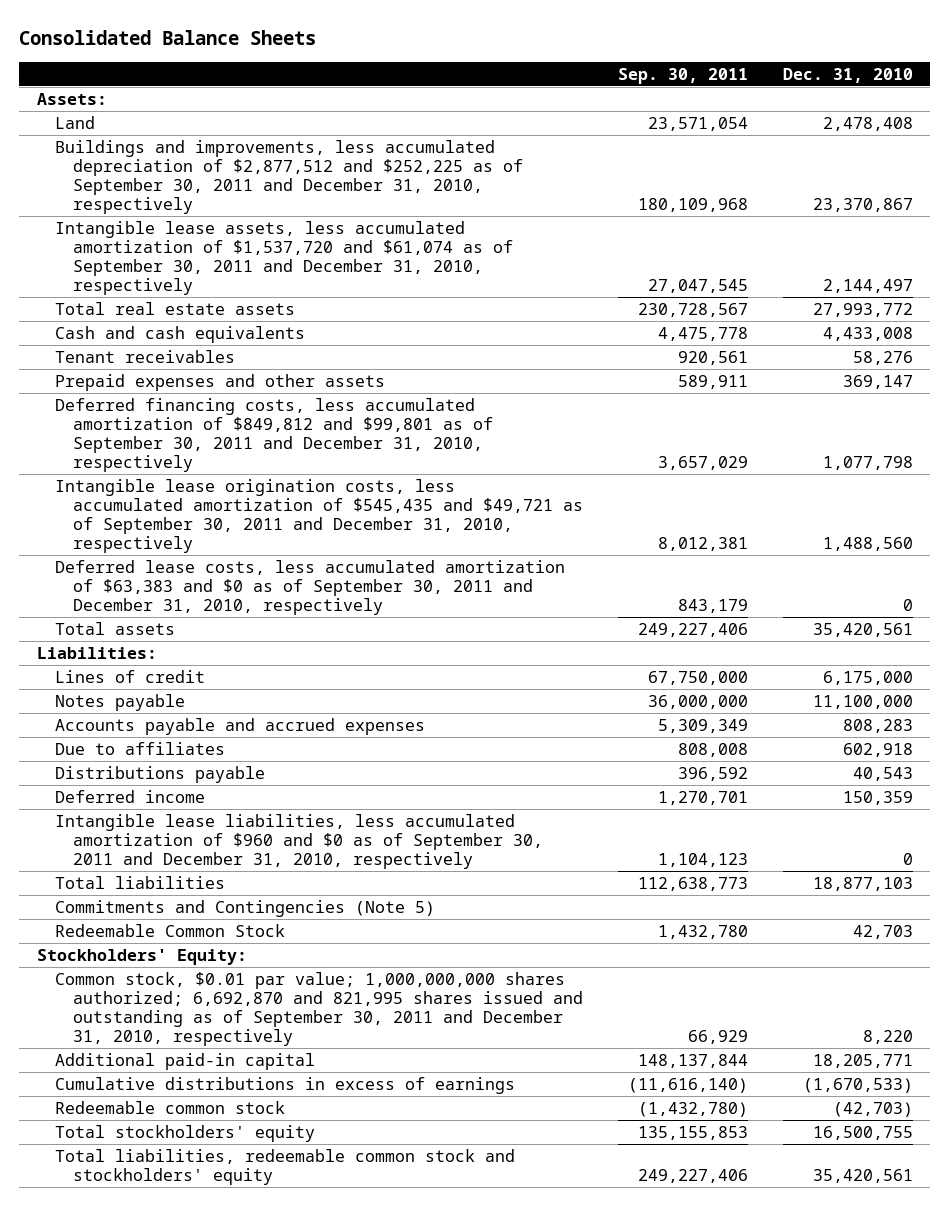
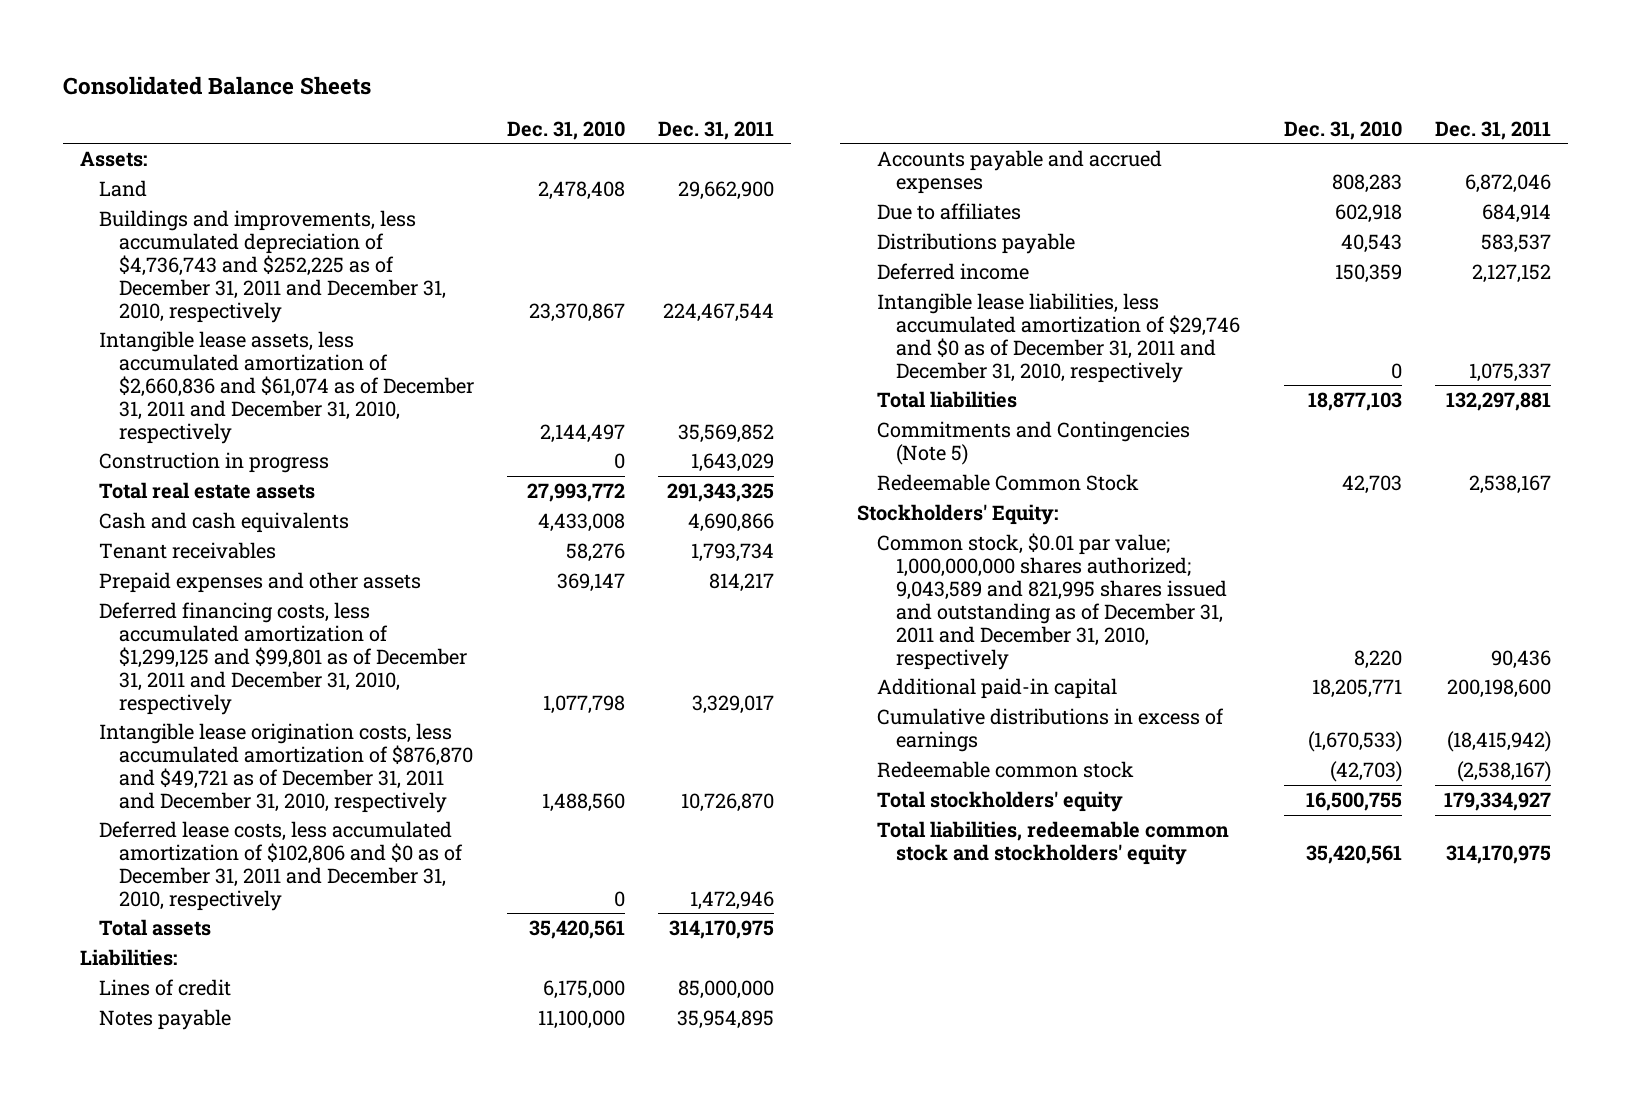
[617,67,748,84] Sep. 30, 2011 -> none
none -> [658,120,775,140] Dec. 31, 2011
[54,140,524,215] Buildings and improvements, less accumulated depreciation of $2,877,512 and $252,225 as of September 30, 2011 and December 31, 2010, respectively -> [99,209,447,323] Buildings and improvements, less accumulated depreciation of $4,736,743 and $252,225 as of December 31, 2011 and December 31, 2010, respectively
[54,221,514,296] Intangible lease assets, less accumulated amortization of $1,537,720 and $61,074 as of September 30, 2011 and December 31, 2010, respectively -> [99,330,475,444] Intangible lease assets, less accumulated amortization of $2,660,836 and $61,074 as of December 31, 2011 and December 31, 2010, respectively
none -> [99,451,330,473] Construction in progress
[54,398,494,473] Deferred financing costs, less accumulated amortization of $849,812 and $99,801 as of September 30, 2011 and December 31, 2010, respectively -> [99,601,468,715] Deferred financing costs, less accumulated amortization of $1,299,125 and $99,801 as of December 31, 2011 and December 31, 2010, respectively
[54,479,584,554] Intangible lease origination costs, less accumulated amortization of $545,435 and $49,721 as of September 30, 2011 and December 31, 2010, respectively -> [99,722,474,813] Intangible lease origination costs, less accumulated amortization of $876,870 and $49,721 as of December 31, 2011 and December 31, 2010, respectively
[54,560,565,616] Deferred lease costs, less accumulated amortization of $63,383 and $0 as of September 30, 2011 and December 31, 2010, respectively -> [99,820,464,911] Deferred lease costs, less accumulated amortization of $102,806 and $0 as of December 31, 2011 and December 31, 2010, respectively
[54,814,544,870] Intangible lease liabilities, less accumulated amortization of $960 and $0 as of September 30, 2011 and December 31, 2010, respectively -> [876,292,1241,383] Intangible lease liabilities, less accumulated amortization of $29,746 and $0 as of December 31, 2011 and December 31, 2010, respectively
[54,972,584,1047] Common stock, $0.01 par value; 1,000,000,000 shares authorized; 6,692,870 and 821,995 shares issued and outstanding as of September 30, 2011 and December 31, 2010, respectively -> [876,532,1228,670] Common stock, $0.01 par value; 1,000,000,000 shares authorized; 9,043,589 and 821,995 shares issued and outstanding as of December 31, 2011 and December 31, 2010, respectively

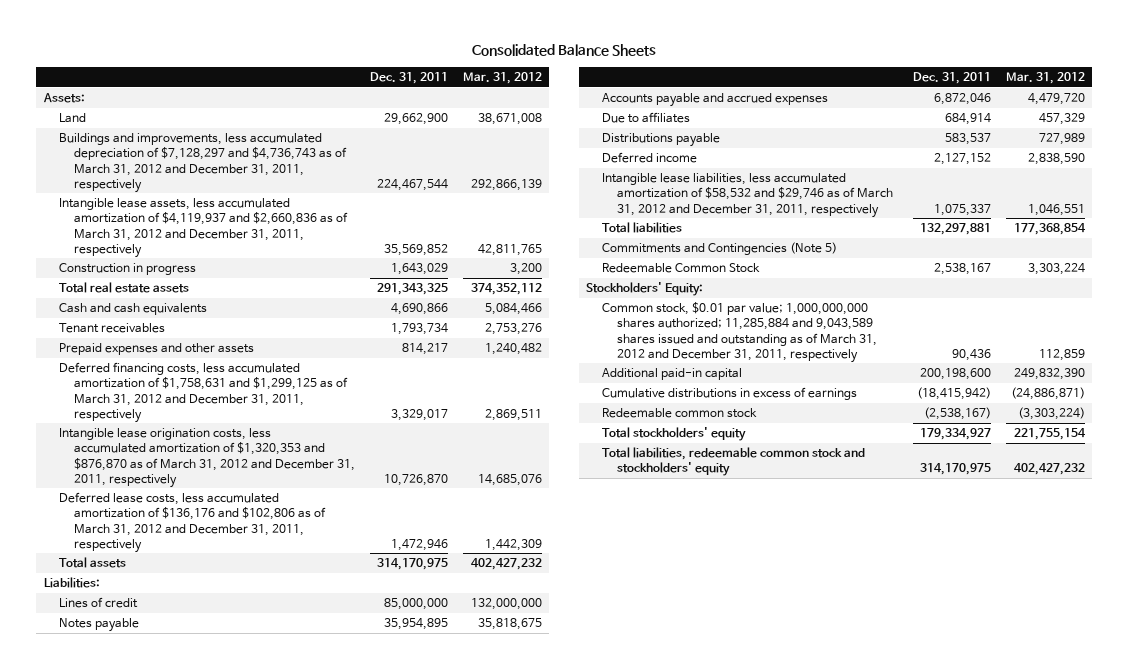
[507,120,626,140] Dec. 31, 2010 -> none
none -> [462,72,542,85] Mar. 31, 2012
[99,209,447,323] Buildings and improvements, less accumulated depreciation of $4,736,743 and $252,225 as of December 31, 2011 and December 31, 2010, respectively -> [59,133,348,193] Buildings and improvements, less accumulated depreciation of $7,128,297 and $4,736,743 as of March 31, 2012 and December 31, 2011, respectively
[99,330,475,444] Intangible lease assets, less accumulated amortization of $2,660,836 and $61,074 as of December 31, 2011 and December 31, 2010, respectively -> [59,198,349,258] Intangible lease assets, less accumulated amortization of $4,119,937 and $2,660,836 as of March 31, 2012 and December 31, 2011, respectively
[99,601,468,715] Deferred financing costs, less accumulated amortization of $1,299,125 and $99,801 as of December 31, 2011 and December 31, 2010, respectively -> [59,362,349,423] Deferred financing costs, less accumulated amortization of $1,758,631 and $1,299,125 as of March 31, 2012 and December 31, 2011, respectively
[99,722,474,813] Intangible lease origination costs, less accumulated amortization of $876,870 and $49,721 as of December 31, 2011 and December 31, 2010, respectively -> [59,428,356,488] Intangible lease origination costs, less accumulated amortization of $1,320,353 and $876,870 as of March 31, 2012 and December 31, 2011, respectively
[99,820,464,911] Deferred lease costs, less accumulated amortization of $102,806 and $0 as of December 31, 2011 and December 31, 2010, respectively -> [59,492,327,553] Deferred lease costs, less accumulated amortization of $136,176 and $102,806 as of March 31, 2012 and December 31, 2011, respectively
[876,292,1241,383] Intangible lease liabilities, less accumulated amortization of $29,746 and $0 as of December 31, 2011 and December 31, 2010, respectively -> [601,173,894,218] Intangible lease liabilities, less accumulated amortization of $58,532 and $29,746 as of March 31, 2012 and December 31, 2011, respectively
[876,532,1228,670] Common stock, $0.01 par value; 1,000,000,000 shares authorized; 9,043,589 and 821,995 shares issued and outstanding as of December 31, 2011 and December 31, 2010, respectively -> [601,302,878,363] Common stock, $0.01 par value; 1,000,000,000 shares authorized; 11,285,884 and 9,043,589 shares issued and outstanding as of March 31, 2012 and December 31, 2011, respectively

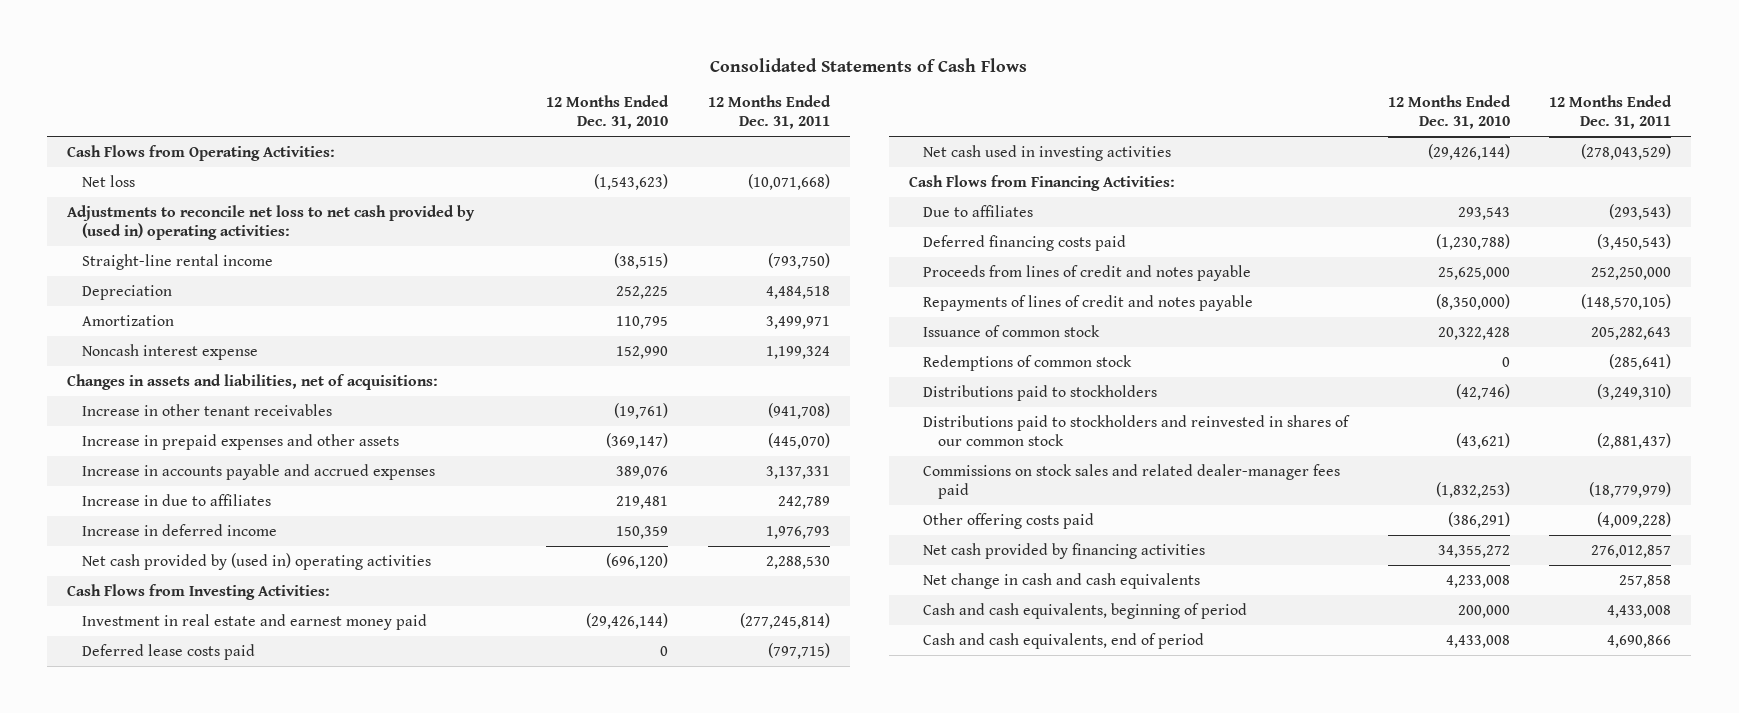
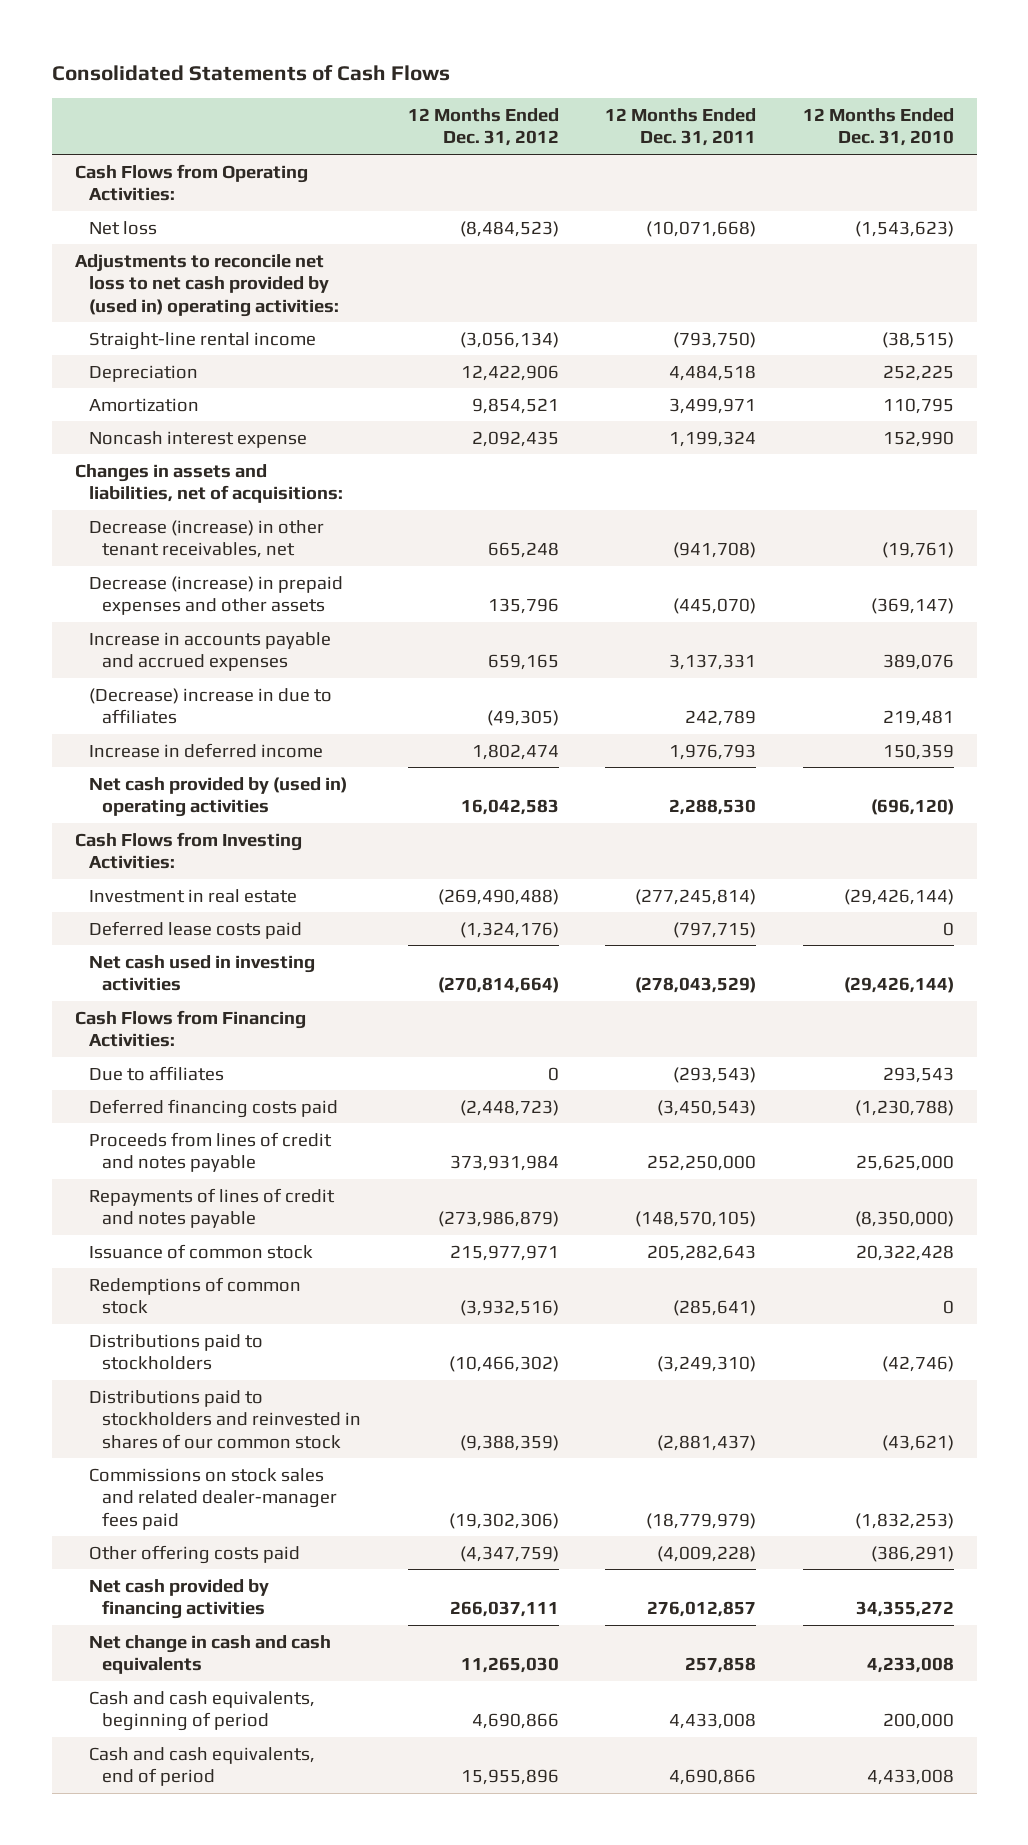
none -> [407,107,559,147] 12 Months Ended Dec. 31, 2012
[81,404,332,417] Increase in other tenant receivables -> [88,519,324,559] Decrease (increase) in other tenant receivables, net
[81,434,399,451] Increase in prepaid expenses and other assets -> [88,575,343,616] Decrease (increase) in prepaid expenses and other assets
[81,494,271,507] Increase in due to affiliates -> [88,687,332,725] (Decrease) increase in due to affiliates
[81,614,427,631] Investment in real estate and earnest money paid -> [88,888,297,903] Investment in real estate

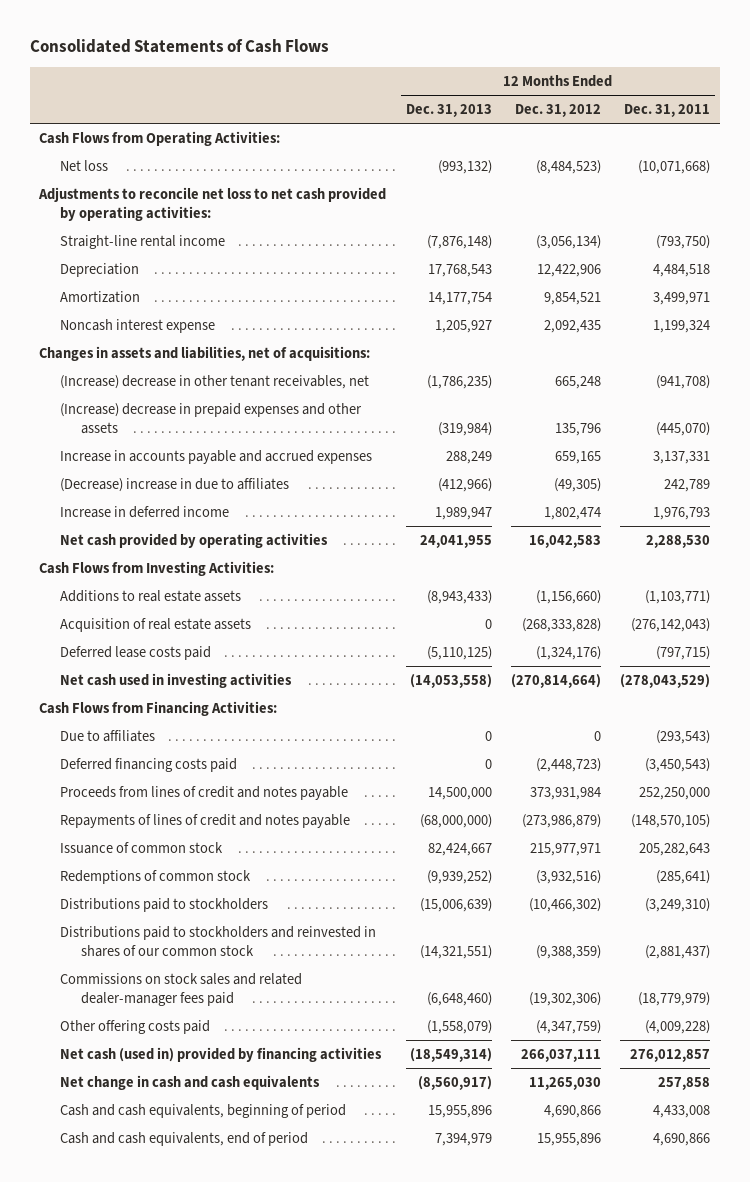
[802,107,954,147] 12 Months Ended Dec. 31, 2010 -> none
none -> [405,104,492,118] Dec. 31, 2013
[74,253,339,317] Adjustments to reconcile net loss to net cash provided by (used in) operating activities: -> [38,186,387,221] Adjustments to reconcile net loss to net cash provided by operating activities:
[88,519,324,559] Decrease (increase) in other tenant receivables, net -> [60,374,370,389] (Increase) decrease in other tenant receivables, net
[88,575,343,616] Decrease (increase) in prepaid expenses and other assets -> [60,402,363,434] (Increase) decrease in prepaid expenses and other assets
[88,776,347,818] Net cash provided by (used in) operating activities -> [60,532,329,548] Net cash provided by operating activities
[88,888,297,903] Investment in real estate -> none
none -> [60,589,242,602] Additions to real estate assets
none -> [60,617,252,632] Acquisition of real estate assets
[88,1578,269,1620] Net cash provided by financing activities -> [60,1046,383,1062] Net cash (used in) provided by financing activities

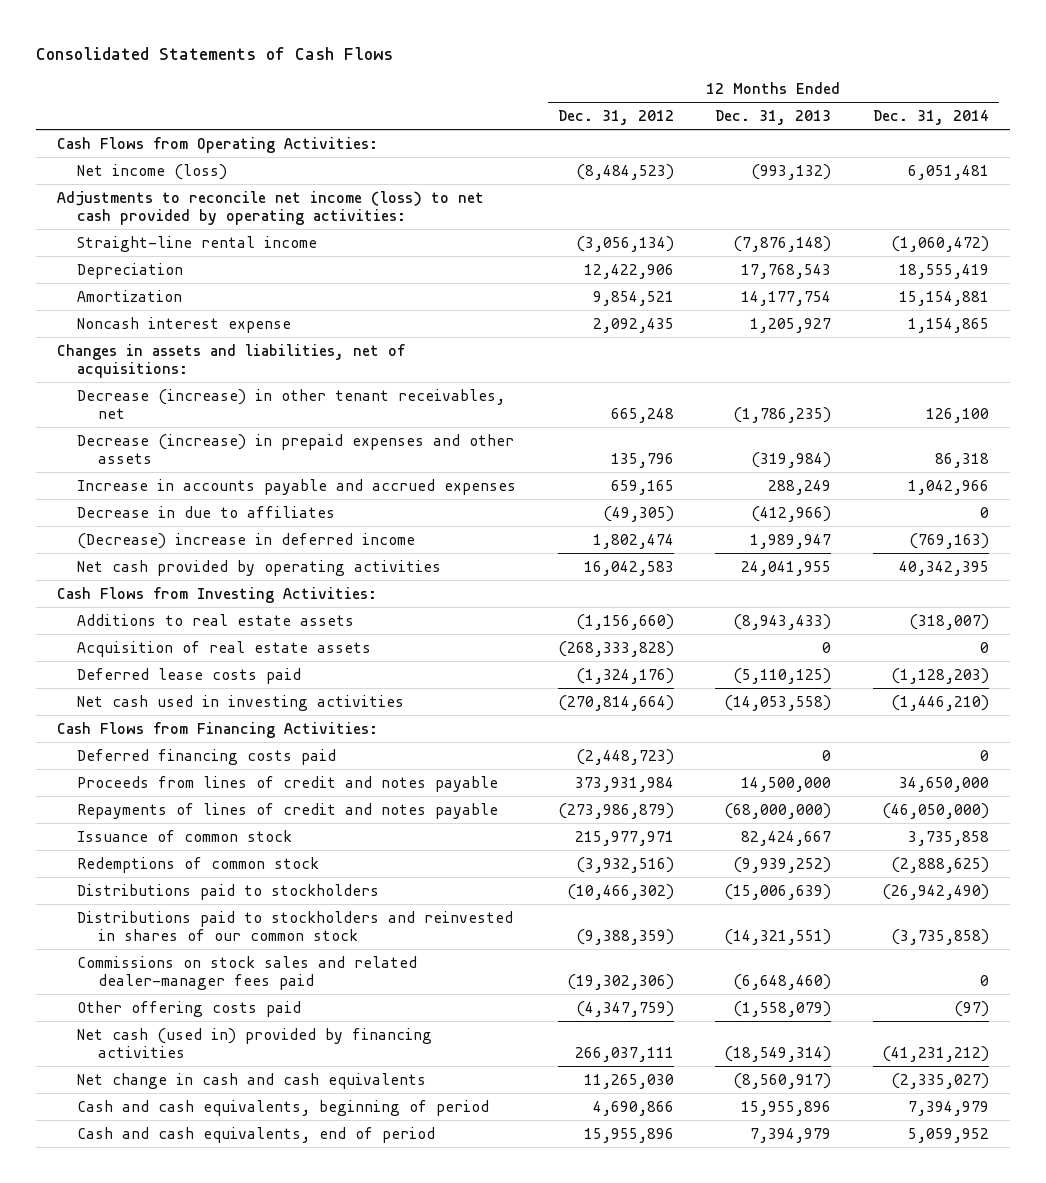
[624,104,711,118] Dec. 31, 2011 -> none
none -> [872,110,989,126] Dec. 31, 2014
[60,159,109,171] Net loss -> [77,163,228,180] Net income (loss)
[38,186,387,221] Adjustments to reconcile net loss to net cash provided by operating activities: -> [56,190,484,226] Adjustments to reconcile net income (loss) to net cash provided by operating activities:
[60,374,370,389] (Increase) decrease in other tenant receivables, net -> [77,388,506,420] Decrease (increase) in other tenant receivables, net
[60,402,363,434] (Increase) decrease in prepaid expenses and other assets -> [77,433,515,465] Decrease (increase) in prepaid expenses and other assets
[60,477,290,492] (Decrease) increase in due to affiliates -> [77,505,336,518] Decrease in due to affiliates
[60,505,230,518] Increase in deferred income -> [77,532,416,549] (Decrease) increase in deferred income
[60,729,156,742] Due to affiliates -> none

